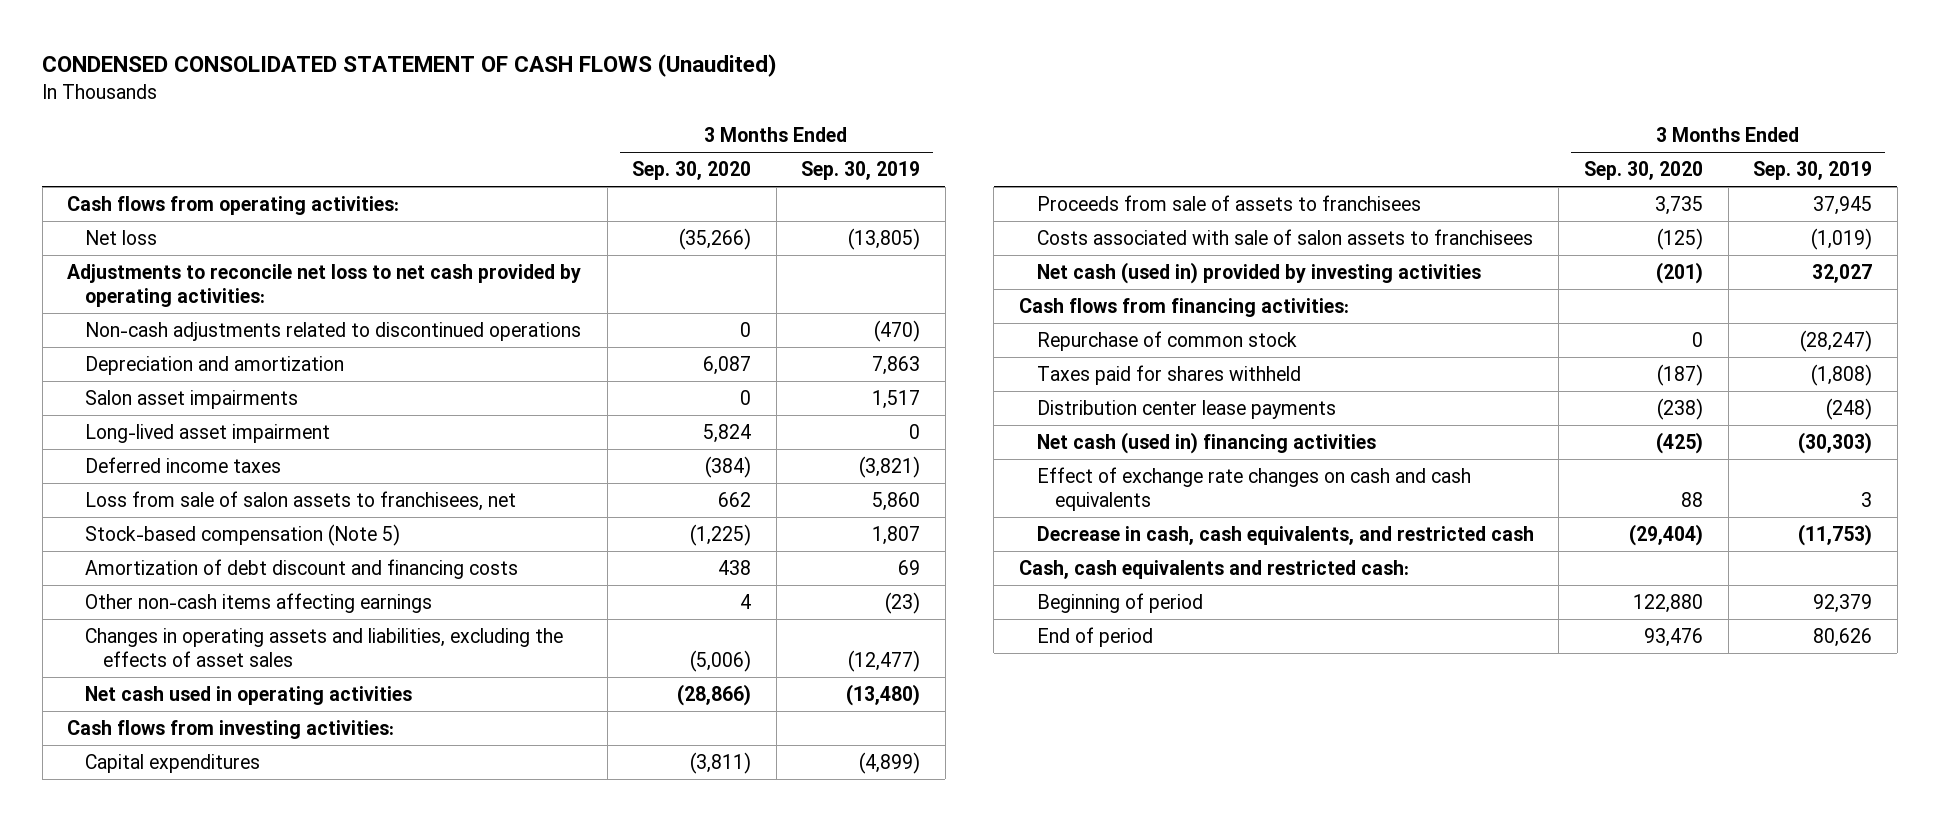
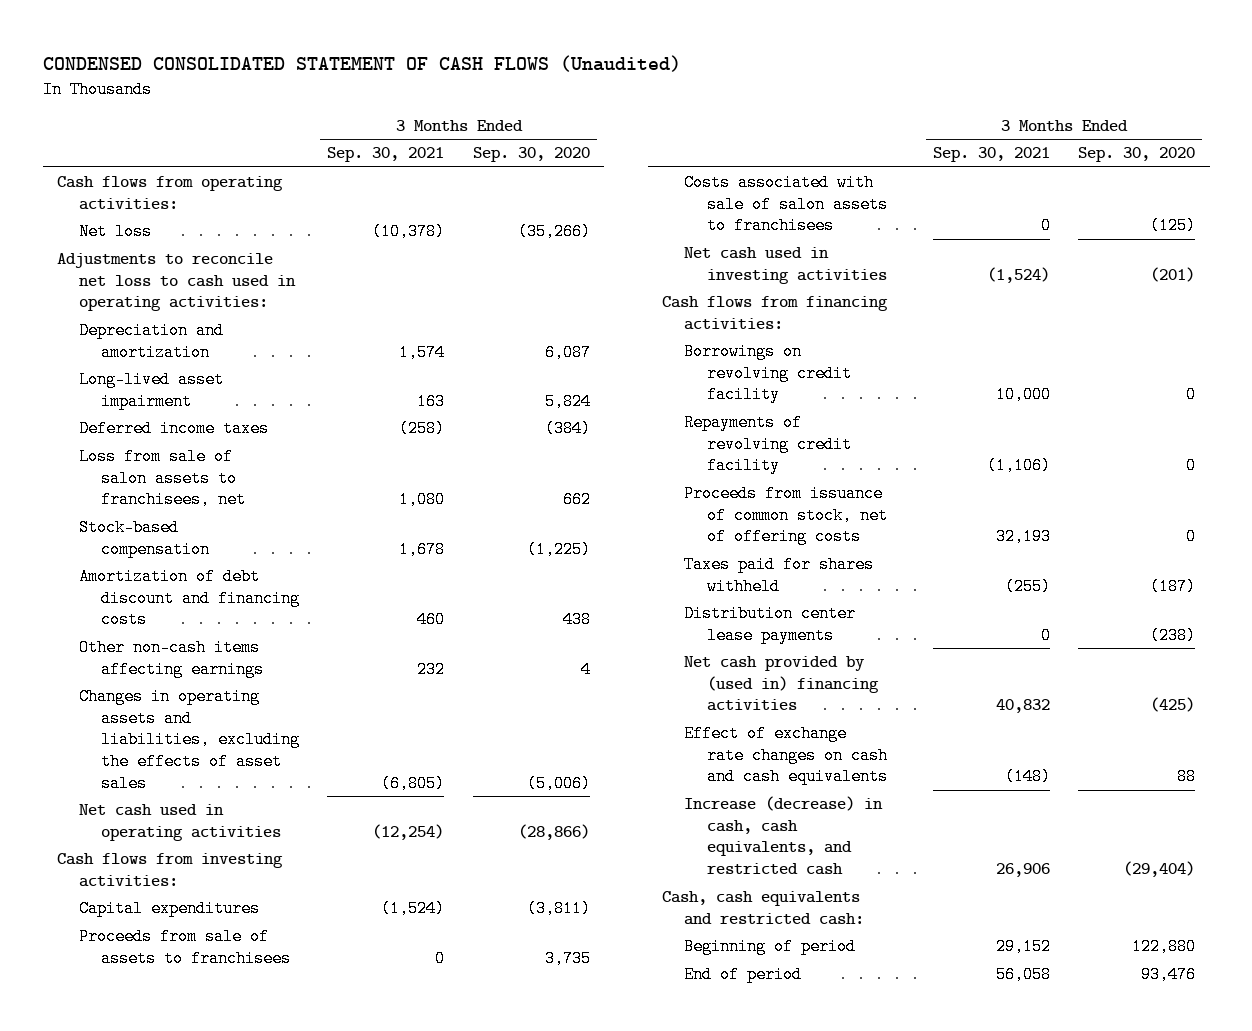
[801,161,921,181] Sep. 30, 2019 -> none
none -> [327,147,445,163] Sep. 30, 2021
[85,321,582,341] Non-cash adjustments related to discontinued operations -> none
[67,263,582,307] Adjustments to reconcile net loss to net cash provided by operating activities: -> [56,253,296,312] Adjustments to reconcile net loss to cash used in operating activities:
[85,389,299,409] Salon asset impairments -> none
[85,523,401,546] Stock-based compensation (Note 5) -> [78,519,211,558] Stock-based compensation
[1036,261,1481,284] Net cash (used in) provided by investing activities -> [684,247,887,284] Net cash used in investing activities
[1036,330,1297,351] Repurchase of common stock -> none
none -> [684,343,852,404] Borrowings on revolving credit facility
none -> [684,414,852,475] Repayments of revolving credit facility
none -> [684,485,888,546] Proceeds from issuance of common stock, net of offering costs
[1036,431,1376,454] Net cash (used in) financing activities -> [684,656,879,712] Net cash provided by (used in) financing activities
[1036,525,1534,545] Decrease in cash, cash equivalents, and restricted cash -> [684,796,884,876] Increase (decrease) in cash, cash equivalents, and restricted cash

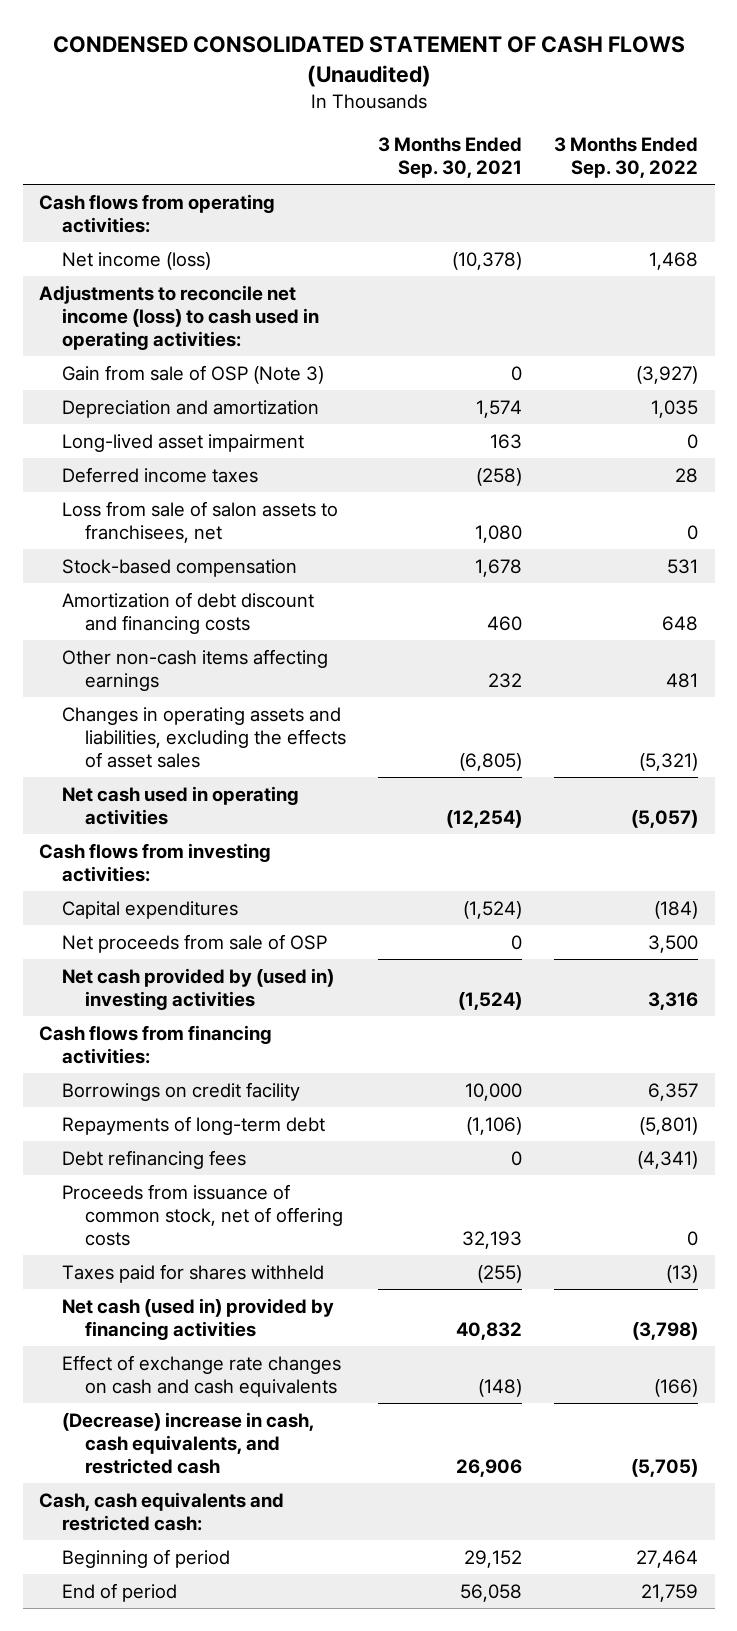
[472,147,590,163] Sep. 30, 2020 -> none
none -> [554,136,699,178] 3 Months Ended Sep. 30, 2022
[78,223,152,241] Net loss -> [61,251,211,270] Net income (loss)
[56,253,296,312] Adjustments to reconcile net loss to cash used in operating activities: -> [38,284,319,351] Adjustments to reconcile net income (loss) to cash used in operating activities:
none -> [61,364,324,384] Gain from sale of OSP (Note 3)
[78,928,292,967] Proceeds from sale of assets to franchisees -> none
[684,174,888,235] Costs associated with sale of salon assets to franchisees -> none
none -> [61,933,327,953] Net proceeds from sale of OSP
[684,247,887,284] Net cash used in investing activities -> [61,967,334,1010] Net cash provided by (used in) investing activities
[684,343,852,404] Borrowings on revolving credit facility -> [61,1081,300,1101] Borrowings on credit facility
[684,414,852,475] Repayments of revolving credit facility -> [61,1115,325,1135] Repayments of long-term debt
none -> [61,1149,246,1169] Debt refinancing fees
[684,605,857,644] Distribution center lease payments -> none
[684,656,879,712] Net cash provided by (used in) financing activities -> [61,1297,334,1340] Net cash (used in) provided by financing activities
[684,796,884,876] Increase (decrease) in cash, cash equivalents, and restricted cash -> [61,1411,314,1475] (Decrease) increase in cash, cash equivalents, and restricted cash

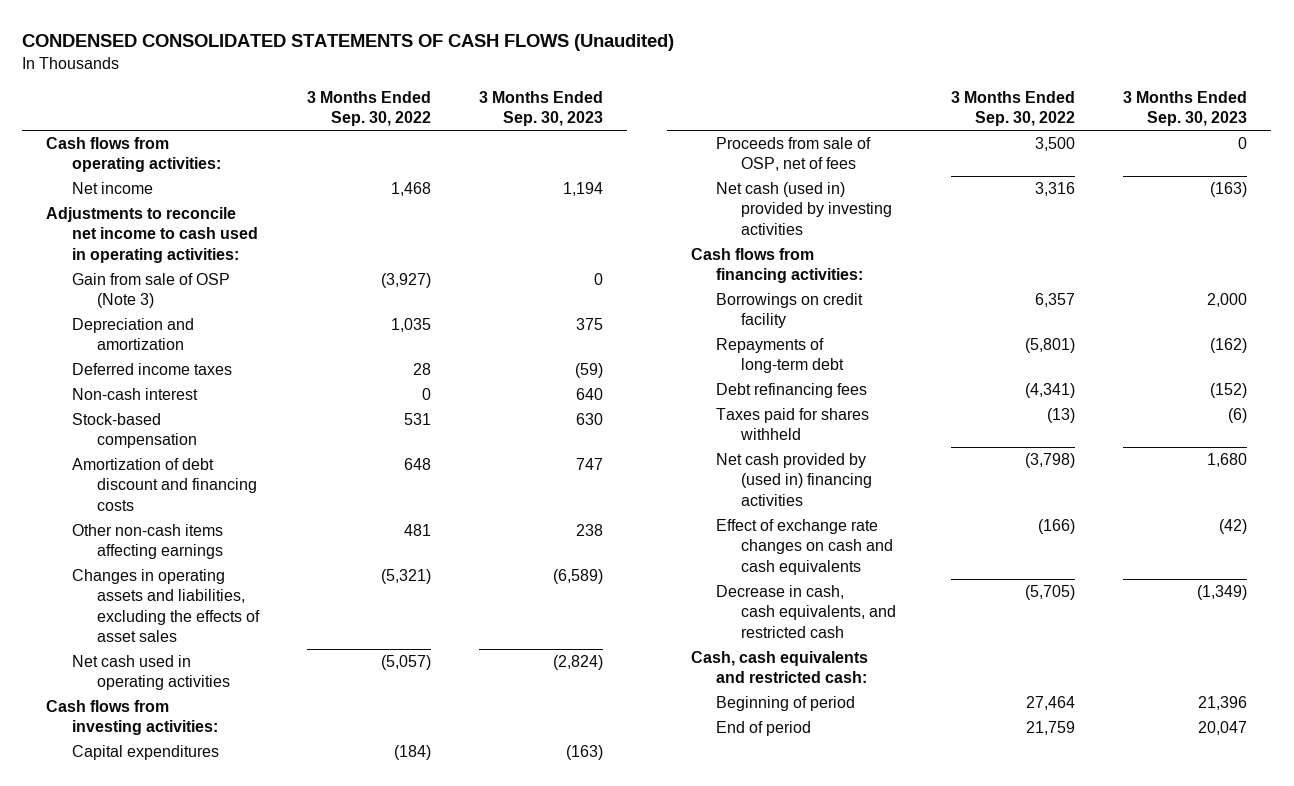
[52,36,685,88] CONDENSED CONSOLIDATED STATEMENT OF CASH FLOWS (Unaudited) -> [22,34,675,52] CONDENSED CONSOLIDATED STATEMENTS OF CASH FLOWS (Unaudited)
[378,136,523,178] 3 Months Ended Sep. 30, 2021 -> none
none -> [478,90,603,127] 3 Months Ended Sep. 30, 2023
[61,251,211,270] Net income (loss) -> [71,181,153,194] Net income
[38,284,319,351] Adjustments to reconcile net income (loss) to cash used in operating activities: -> [46,206,258,263] Adjustments to reconcile net income to cash used in operating activities:
[61,433,304,452] Long-lived asset impairment -> none
[61,500,338,543] Loss from sale of salon assets to franchisees, net -> none
none -> [71,387,198,400] Non-cash interest
[61,933,327,953] Net proceeds from sale of OSP -> [715,136,871,172] Proceeds from sale of OSP, net of fees
[61,967,334,1010] Net cash provided by (used in) investing activities -> [715,181,893,235] Net cash (used in) provided by investing activities
[61,1183,343,1247] Proceeds from issuance of common stock, net of offering costs -> none
[61,1297,334,1340] Net cash (used in) provided by financing activities -> [715,452,873,506] Net cash provided by (used in) financing activities
[61,1411,314,1475] (Decrease) increase in cash, cash equivalents, and restricted cash -> [715,584,897,638] Decrease in cash, cash equivalents, and restricted cash

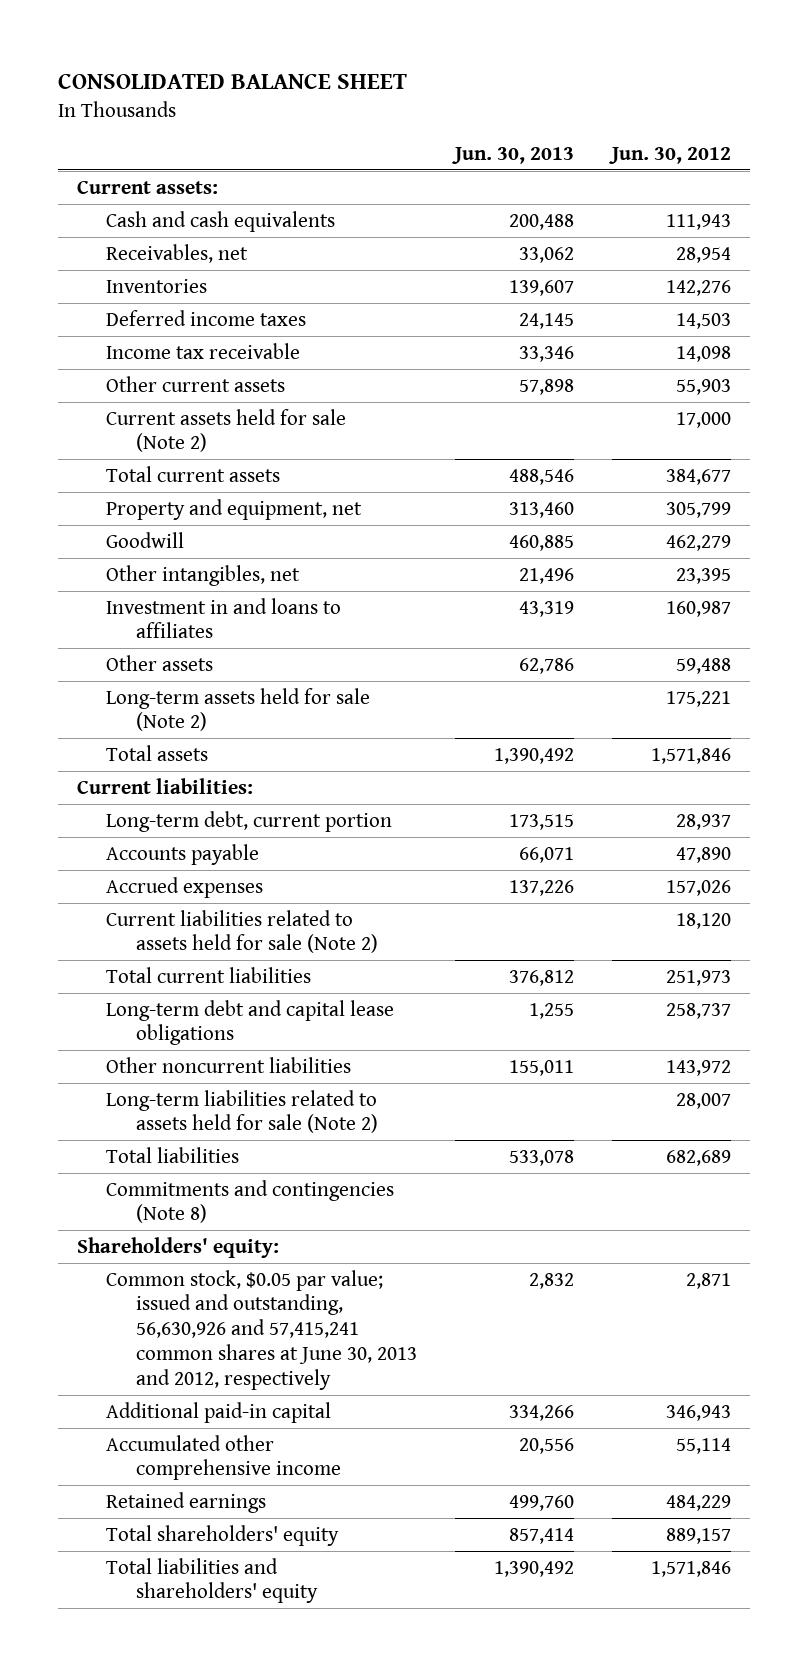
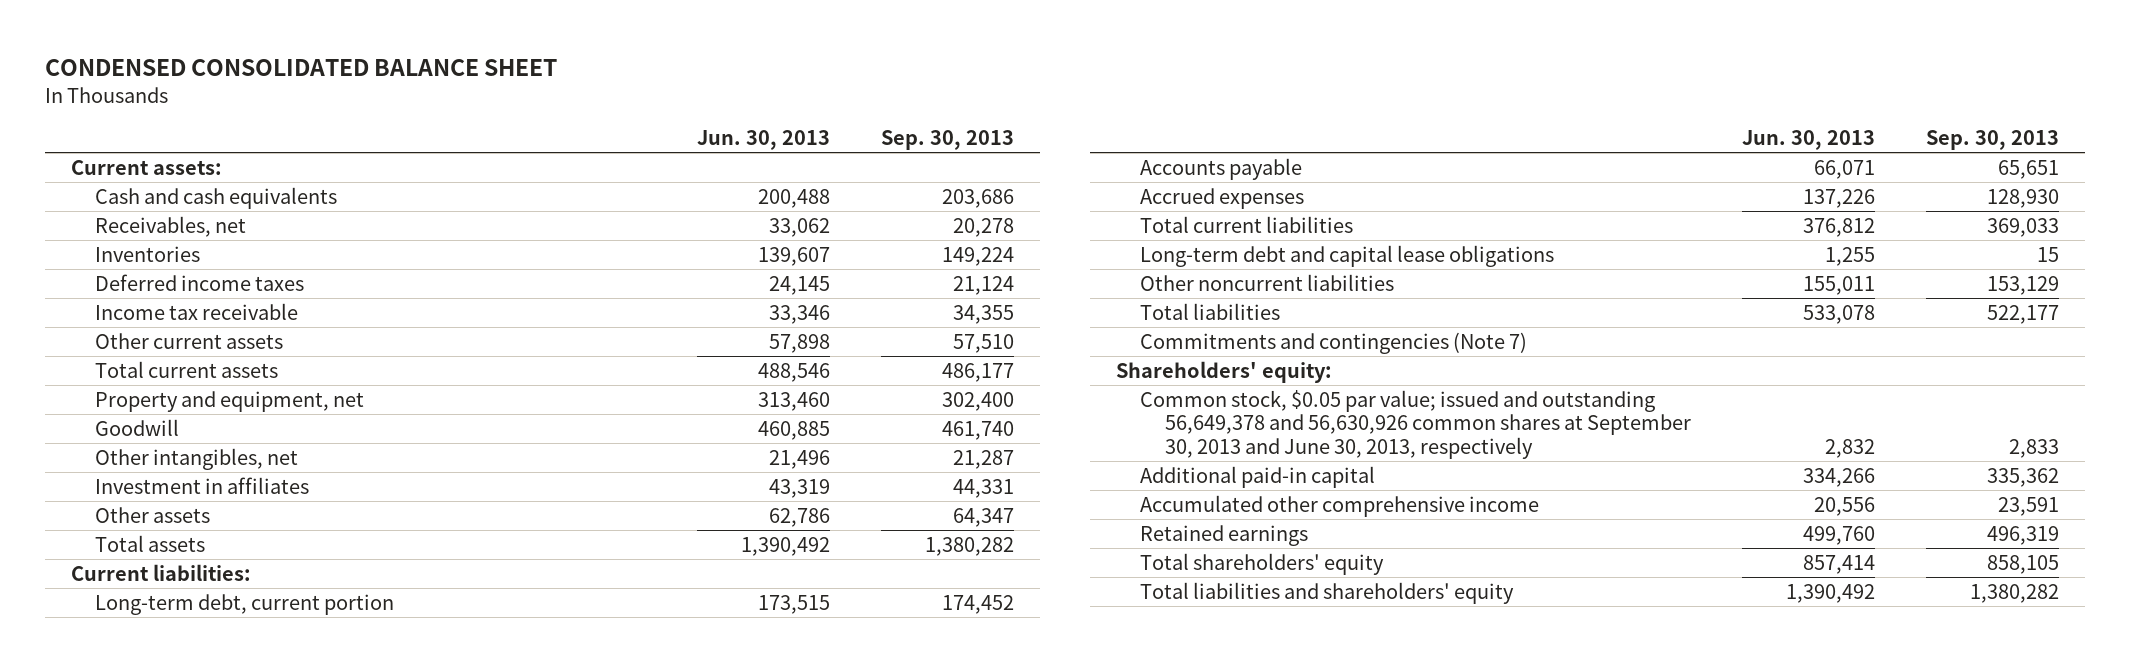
[57,74,407,90] CONSOLIDATED BALANCE SHEET -> [45,59,558,77] CONDENSED CONSOLIDATED BALANCE SHEET
[609,146,732,164] Jun. 30, 2012 -> none
none -> [881,129,1015,150] Sep. 30, 2013
[106,408,347,453] Current assets held for sale (Note 2) -> none
[106,597,342,639] Investment in and loans to affiliates -> [95,476,310,494] Investment in affiliates
[106,687,371,732] Long-term assets held for sale (Note 2) -> none
[106,909,379,954] Current liabilities related to assets held for sale (Note 2) -> none
[106,1089,379,1134] Long-term liabilities related to assets held for sale (Note 2) -> none
[106,1179,395,1224] Commitments and contingencies (Note 8) -> [1140,331,1528,354] Commitments and contingencies (Note 7)
[106,1269,418,1390] Common stock, $0.05 par value; issued and outstanding, 56,630,926 and 57,415,241 common shares at June 30, 2013 and 2012, respectively -> [1140,389,1691,459] Common stock, $0.05 par value; issued and outstanding 56,649,378 and 56,630,926 common shares at September 30, 2013 and June 30, 2013, respectively

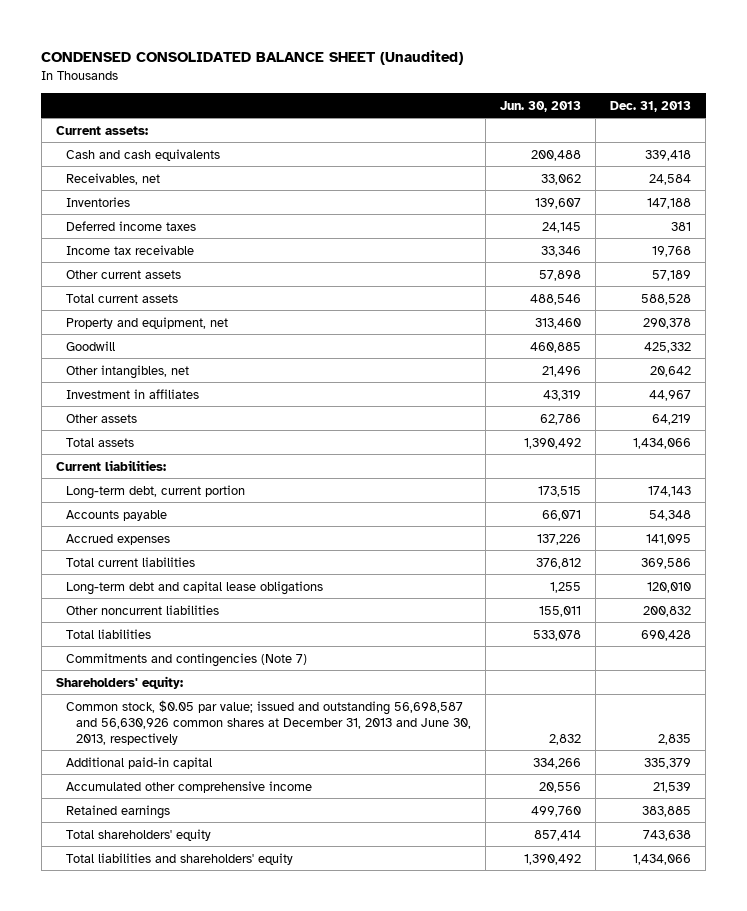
[45,59,558,77] CONDENSED CONSOLIDATED BALANCE SHEET -> [41,49,464,65] CONDENSED CONSOLIDATED BALANCE SHEET (Unaudited)
[881,129,1015,150] Sep. 30, 2013 -> none
none -> [609,100,691,112] Dec. 31, 2013
[1140,389,1691,459] Common stock, $0.05 par value; issued and outstanding 56,649,378 and 56,630,926 common shares at September 30, 2013 and June 30, 2013, respectively -> [65,699,471,745] Common stock, $0.05 par value; issued and outstanding 56,698,587 and 56,630,926 common shares at December 31, 2013 and June 30, 2013, respectively

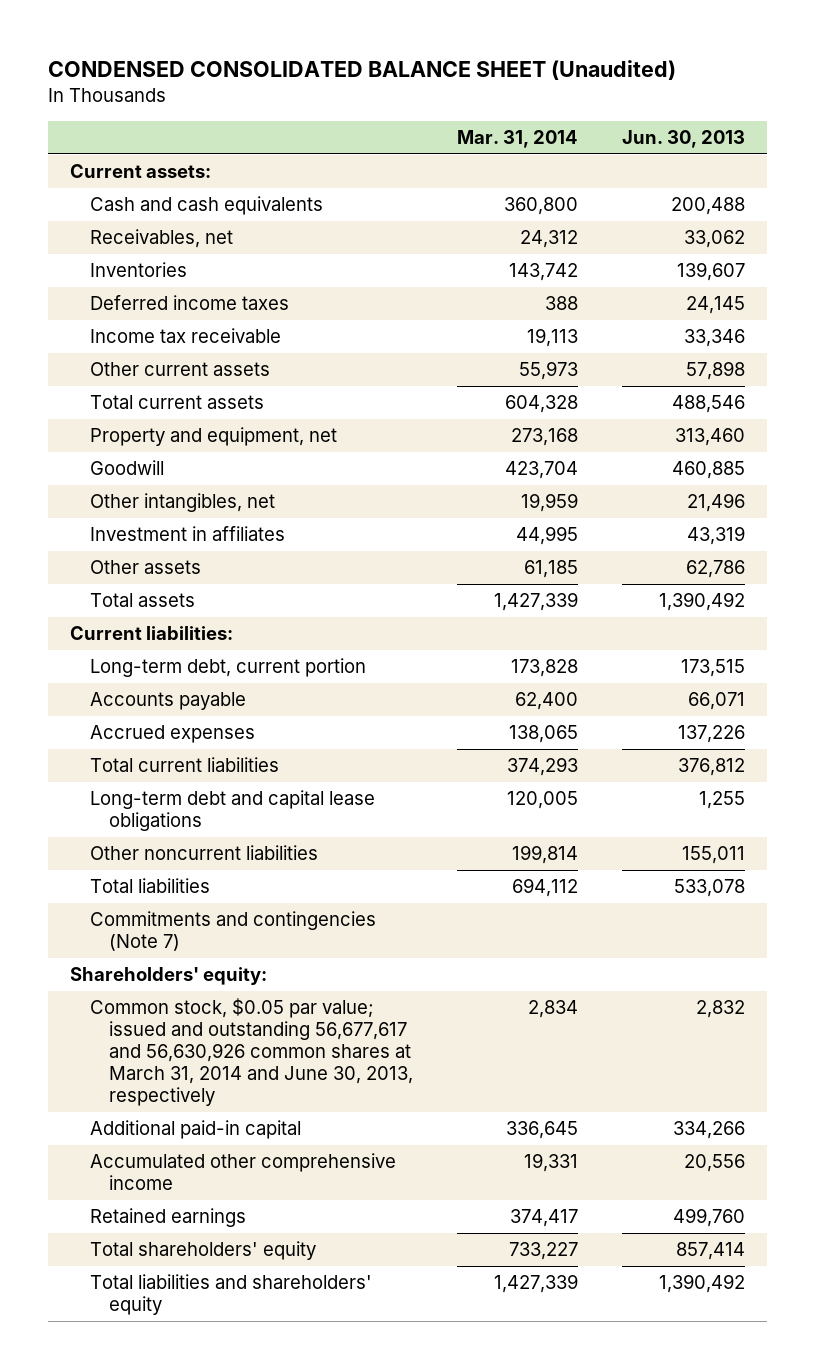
[609,100,691,112] Dec. 31, 2013 -> none
none -> [456,129,578,148] Mar. 31, 2014
[65,699,471,745] Common stock, $0.05 par value; issued and outstanding 56,698,587 and 56,630,926 common shares at December 31, 2013 and June 30, 2013, respectively -> [89,998,413,1107] Common stock, $0.05 par value; issued and outstanding 56,677,617 and 56,630,926 common shares at March 31, 2014 and June 30, 2013, respectively

